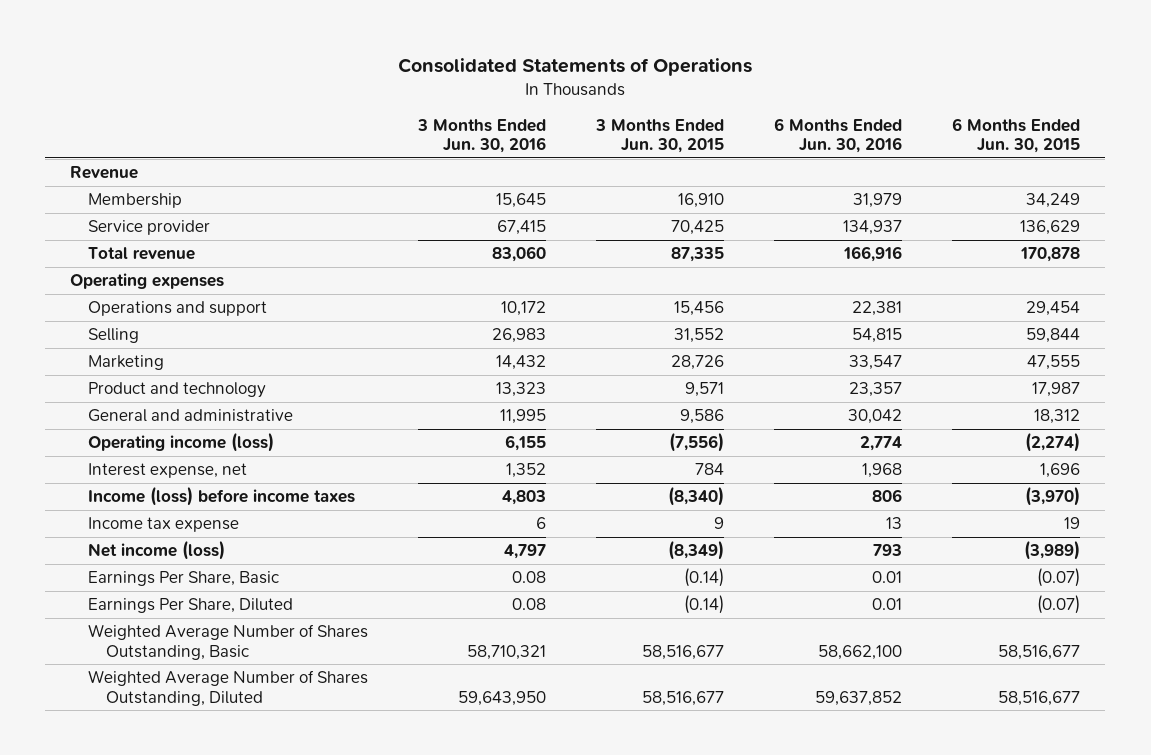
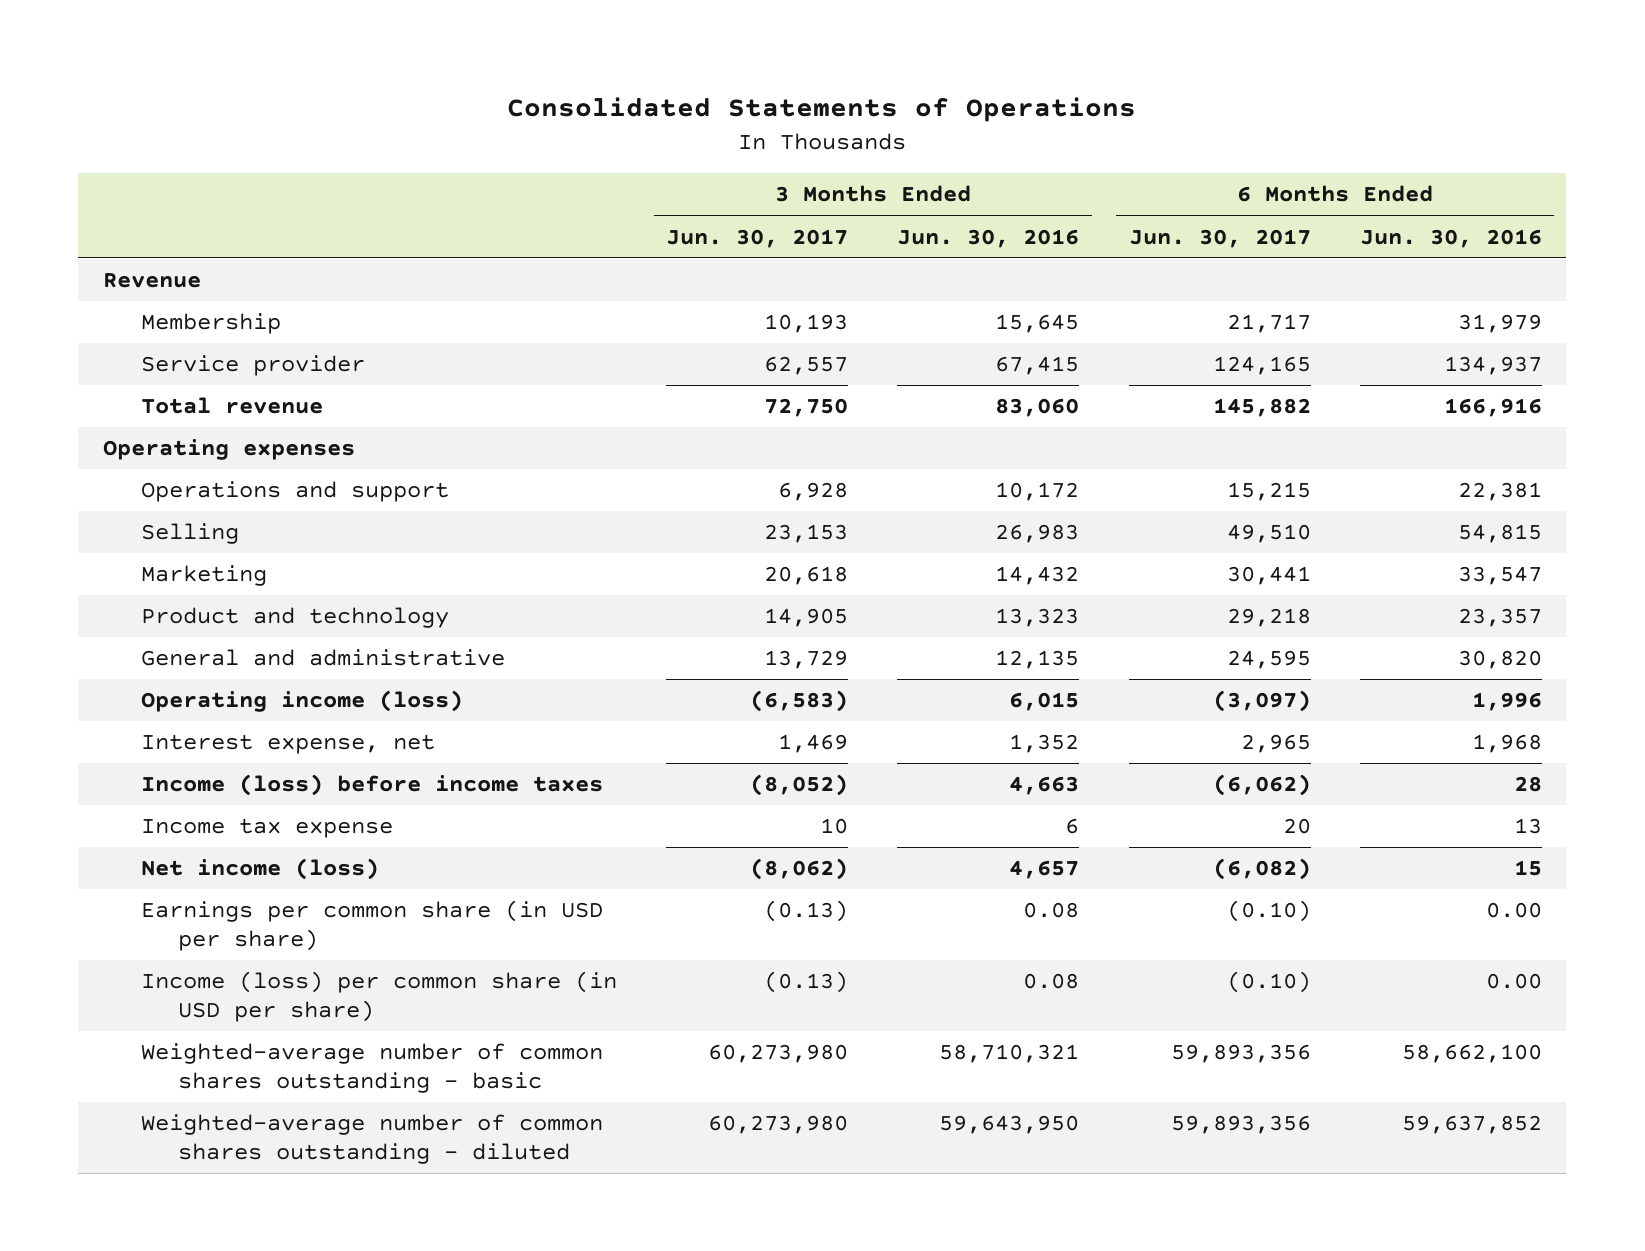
[595,118,725,154] 3 Months Ended Jun. 30, 2015 -> none
[952,117,1081,154] 6 Months Ended Jun. 30, 2015 -> none
none -> [666,228,849,248] Jun. 30, 2017
none -> [1128,228,1311,248] Jun. 30, 2017
[500,409,547,425] 11,995 -> [995,650,1080,670] 12,135
[848,409,903,425] 30,042 -> [1457,650,1542,670] 30,820
[505,435,547,452] 6,155 -> [1009,692,1080,712] 6,015
[860,436,903,452] 2,774 -> [1471,692,1542,712] 1,996
[502,490,547,506] 4,803 -> [1009,776,1080,796] 4,663
[872,489,903,503] 806 -> [1513,776,1542,793] 28
[504,544,547,560] 4,797 -> [1009,860,1080,880] 4,657
[873,544,903,557] 793 -> [1513,860,1542,877] 15
[88,571,280,587] Earnings Per Share, Basic -> [140,900,603,952] Earnings per common share (in USD per share)
[872,571,903,584] 0.01 -> [1485,902,1542,919] 0.00
[88,598,294,614] Earnings Per Share, Diluted -> [140,971,617,1023] Income (loss) per common share (in USD per share)
[872,598,903,611] 0.01 -> [1485,973,1542,990] 0.00
[88,624,369,660] Weighted Average Number of Shares Outstanding, Basic -> [140,1043,603,1094] Weighted-average number of common shares outstanding - basic
[88,670,369,706] Weighted Average Number of Shares Outstanding, Diluted -> [140,1114,603,1165] Weighted-average number of common shares outstanding - diluted

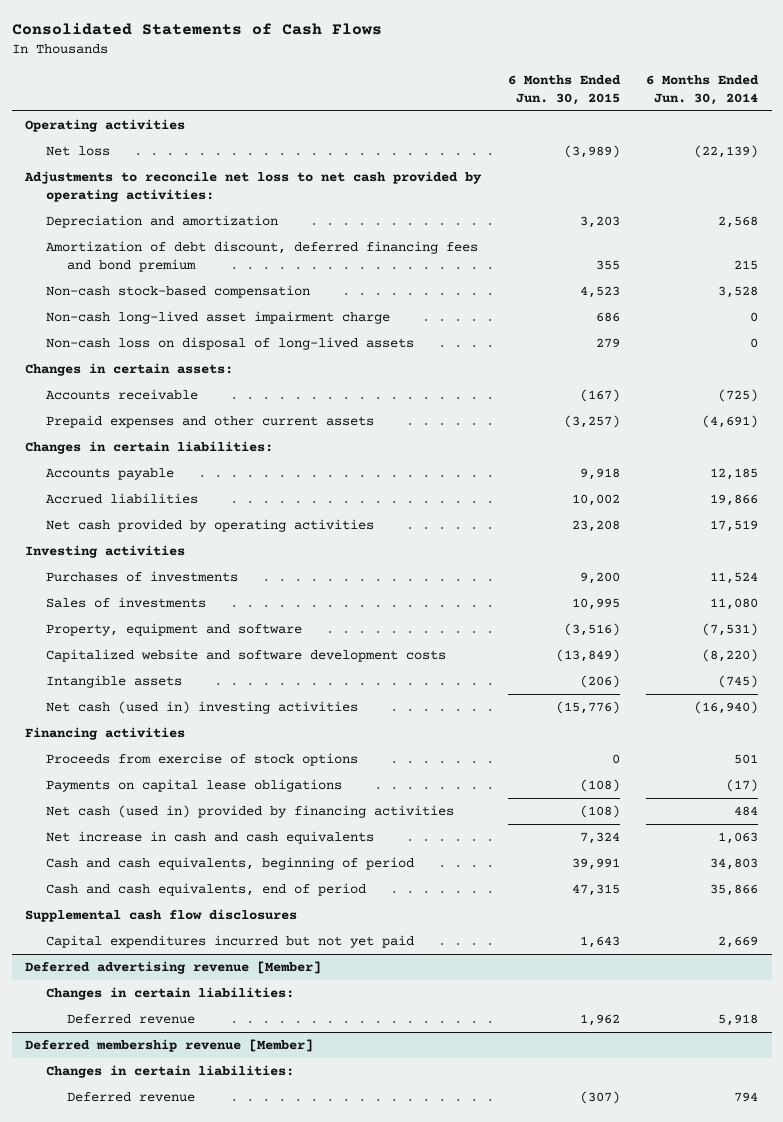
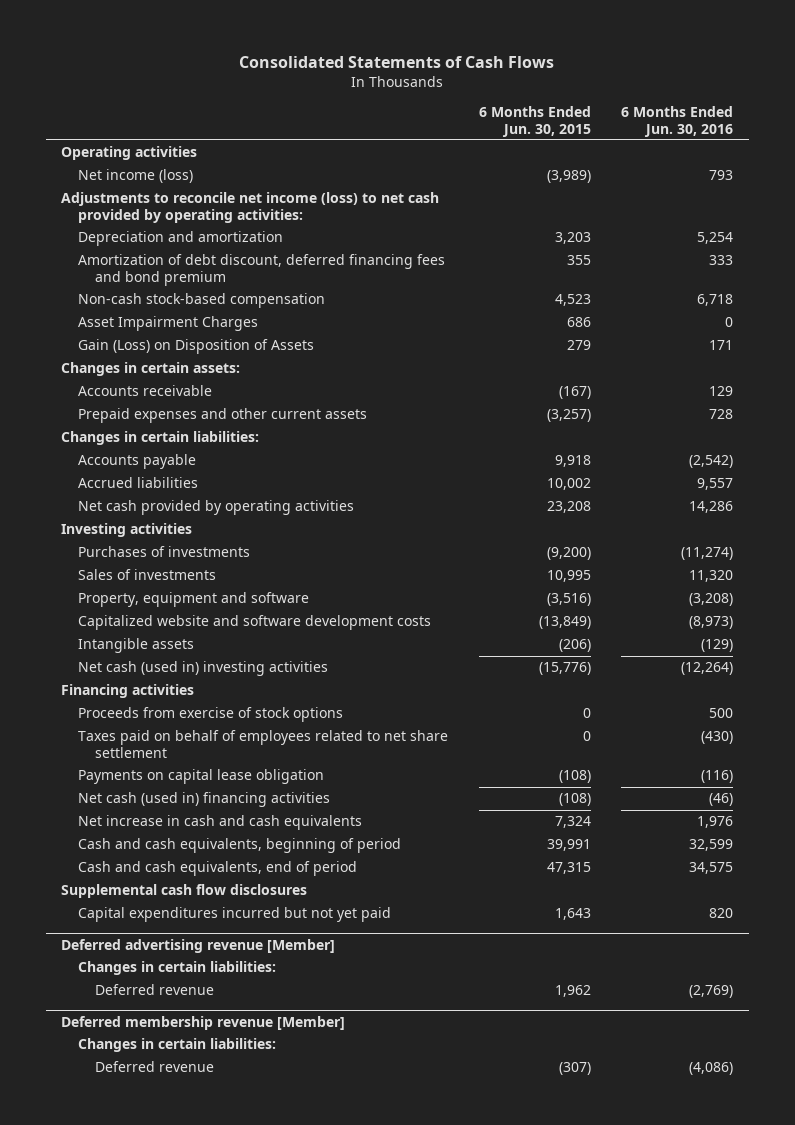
[646,75,760,105] 6 Months Ended Jun. 30, 2014 -> none
none -> [621,106,734,137] 6 Months Ended Jun. 30, 2016
[45,146,110,157] Net loss -> [78,169,194,184] Net income (loss)
[23,171,482,202] Adjustments to reconcile net loss to net cash provided by operating activities: -> [61,192,440,223] Adjustments to reconcile net income (loss) to net cash provided by operating activities:
[45,311,390,325] Non-cash long-lived asset impairment charge -> [78,316,259,332] Asset Impairment Charges
[45,337,414,351] Non-cash loss on disposal of long-lived assets -> [78,339,315,355] Gain (Loss) on Disposition of Assets
[579,572,620,585] 9,200 -> [546,547,591,561] (9,200)
none -> [78,730,449,758] Taxes paid on behalf of employees related to net share settlement
[45,779,342,793] Payments on capital lease obligations -> [78,769,325,785] Payments on capital lease obligation
[45,805,454,819] Net cash (used in) provided by financing activities -> [78,792,331,808] Net cash (used in) financing activities

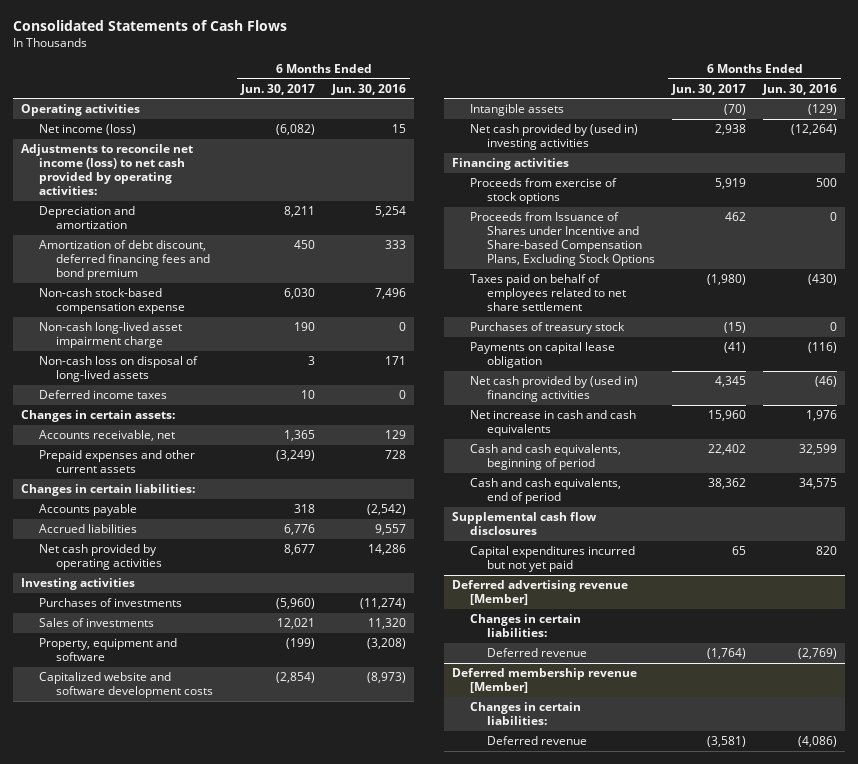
[478,106,591,137] 6 Months Ended Jun. 30, 2015 -> none
none -> [240,83,316,95] Jun. 30, 2017
[709,170,734,181] 793 -> [392,124,407,134] 15
[78,293,326,309] Non-cash stock-based compensation -> [38,288,186,315] Non-cash stock-based compensation expense
[697,294,734,307] 6,718 -> [375,288,407,300] 7,496
[78,316,259,332] Asset Impairment Charges -> [38,322,182,349] Non-cash long-lived asset impairment charge
[78,339,315,355] Gain (Loss) on Disposition of Assets -> [38,356,198,383] Non-cash loss on disposal of long-lived assets
none -> [38,390,167,400] Deferred income taxes
[78,385,213,397] Accounts receivable -> [38,430,175,442] Accounts receivable, net
[78,661,329,677] Net cash (used in) investing activities -> [469,124,638,151] Net cash provided by (used in) investing activities
none -> [469,212,656,267] Proceeds from Issuance of Shares under Incentive and Share-based Compensation Plans, Excluding Stock Options
none -> [469,322,625,335] Purchases of treasury stock
[78,792,331,808] Net cash (used in) financing activities -> [469,376,638,403] Net cash provided by (used in) financing activities

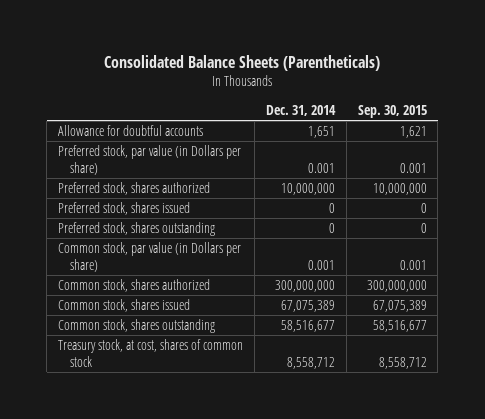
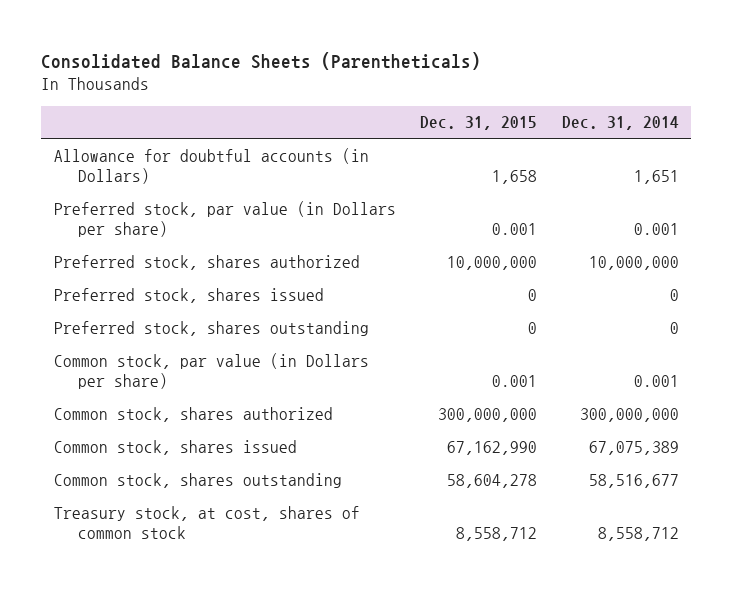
[357,104,427,118] Sep. 30, 2015 -> none
none -> [420,116,538,131] Dec. 31, 2015
[58,125,204,137] Allowance for doubtful accounts -> [53,147,369,184] Allowance for doubtful accounts (in Dollars)

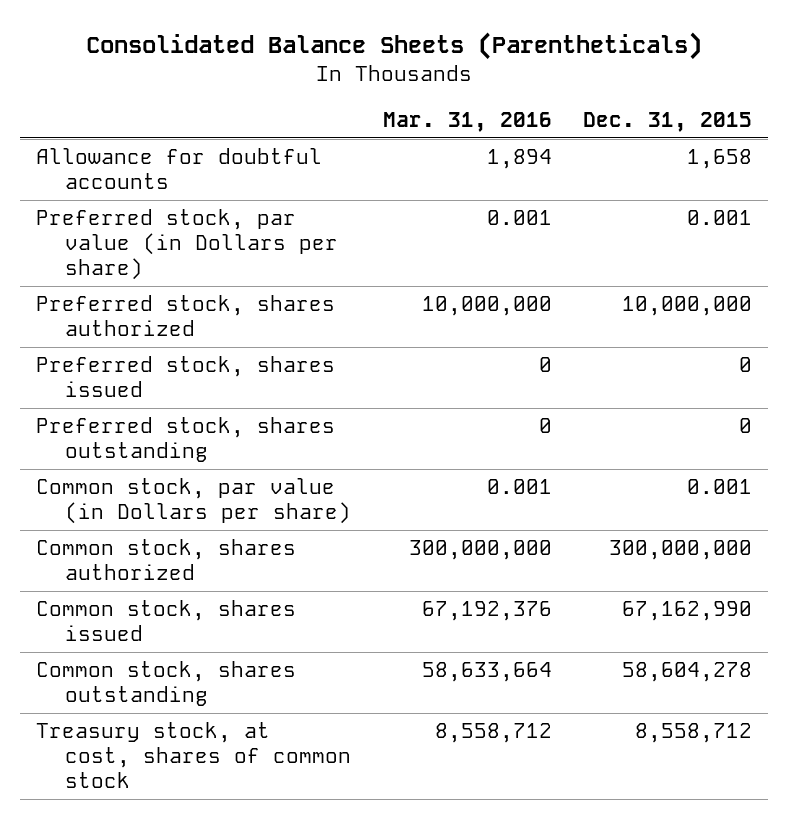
[561,116,679,131] Dec. 31, 2014 -> none
none -> [382,111,552,132] Mar. 31, 2016
[53,147,369,184] Allowance for doubtful accounts (in Dollars) -> [36,148,323,190] Allowance for doubtful accounts

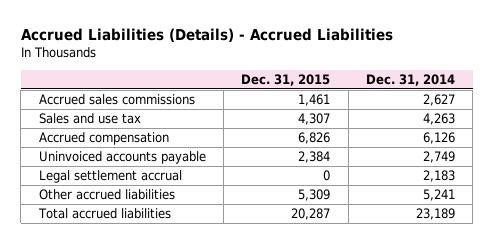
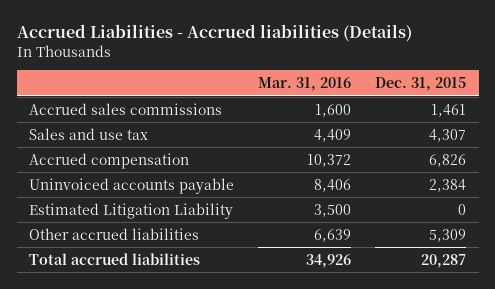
[20,28,393,43] Accrued Liabilities (Details) - Accrued Liabilities -> [16,24,412,43] Accrued Liabilities - Accrued liabilities (Details)
[365,73,455,86] Dec. 31, 2014 -> none
none -> [258,77,352,92] Mar. 31, 2016
[38,170,182,184] Legal settlement accrual -> [28,202,233,219] Estimated Litigation Liability

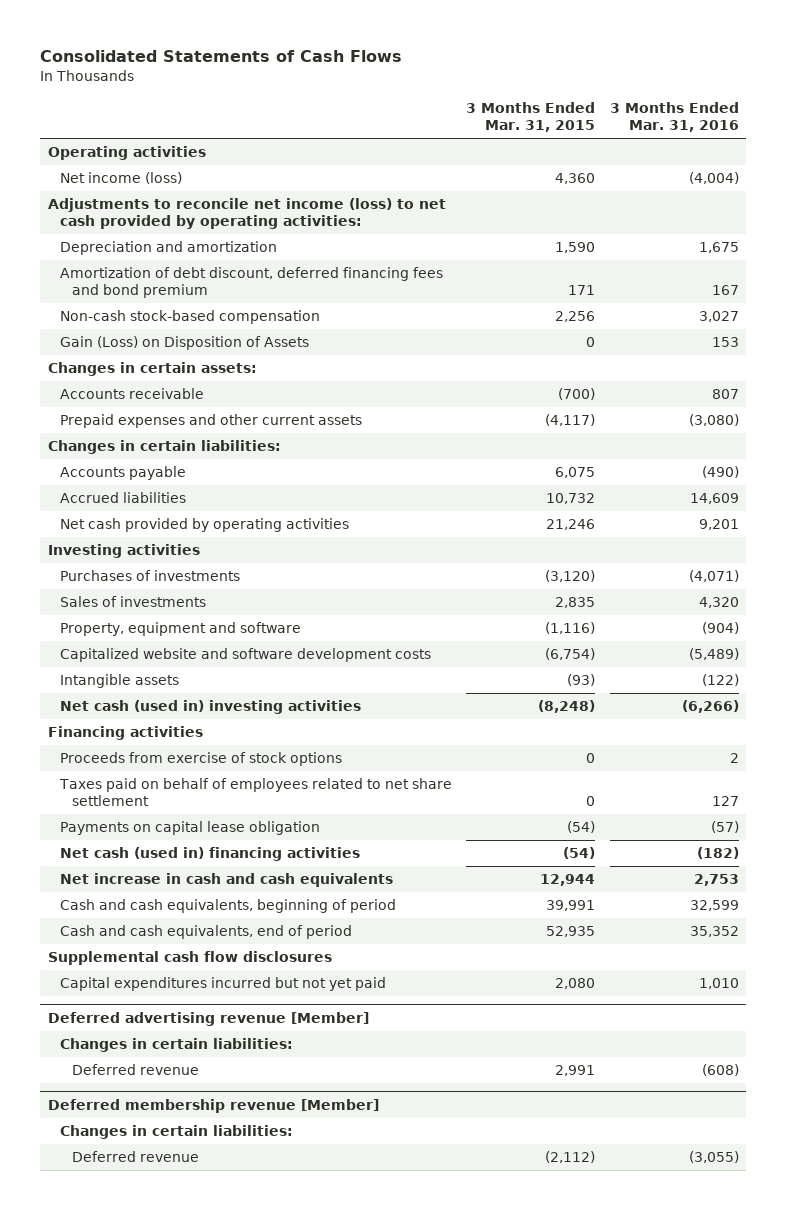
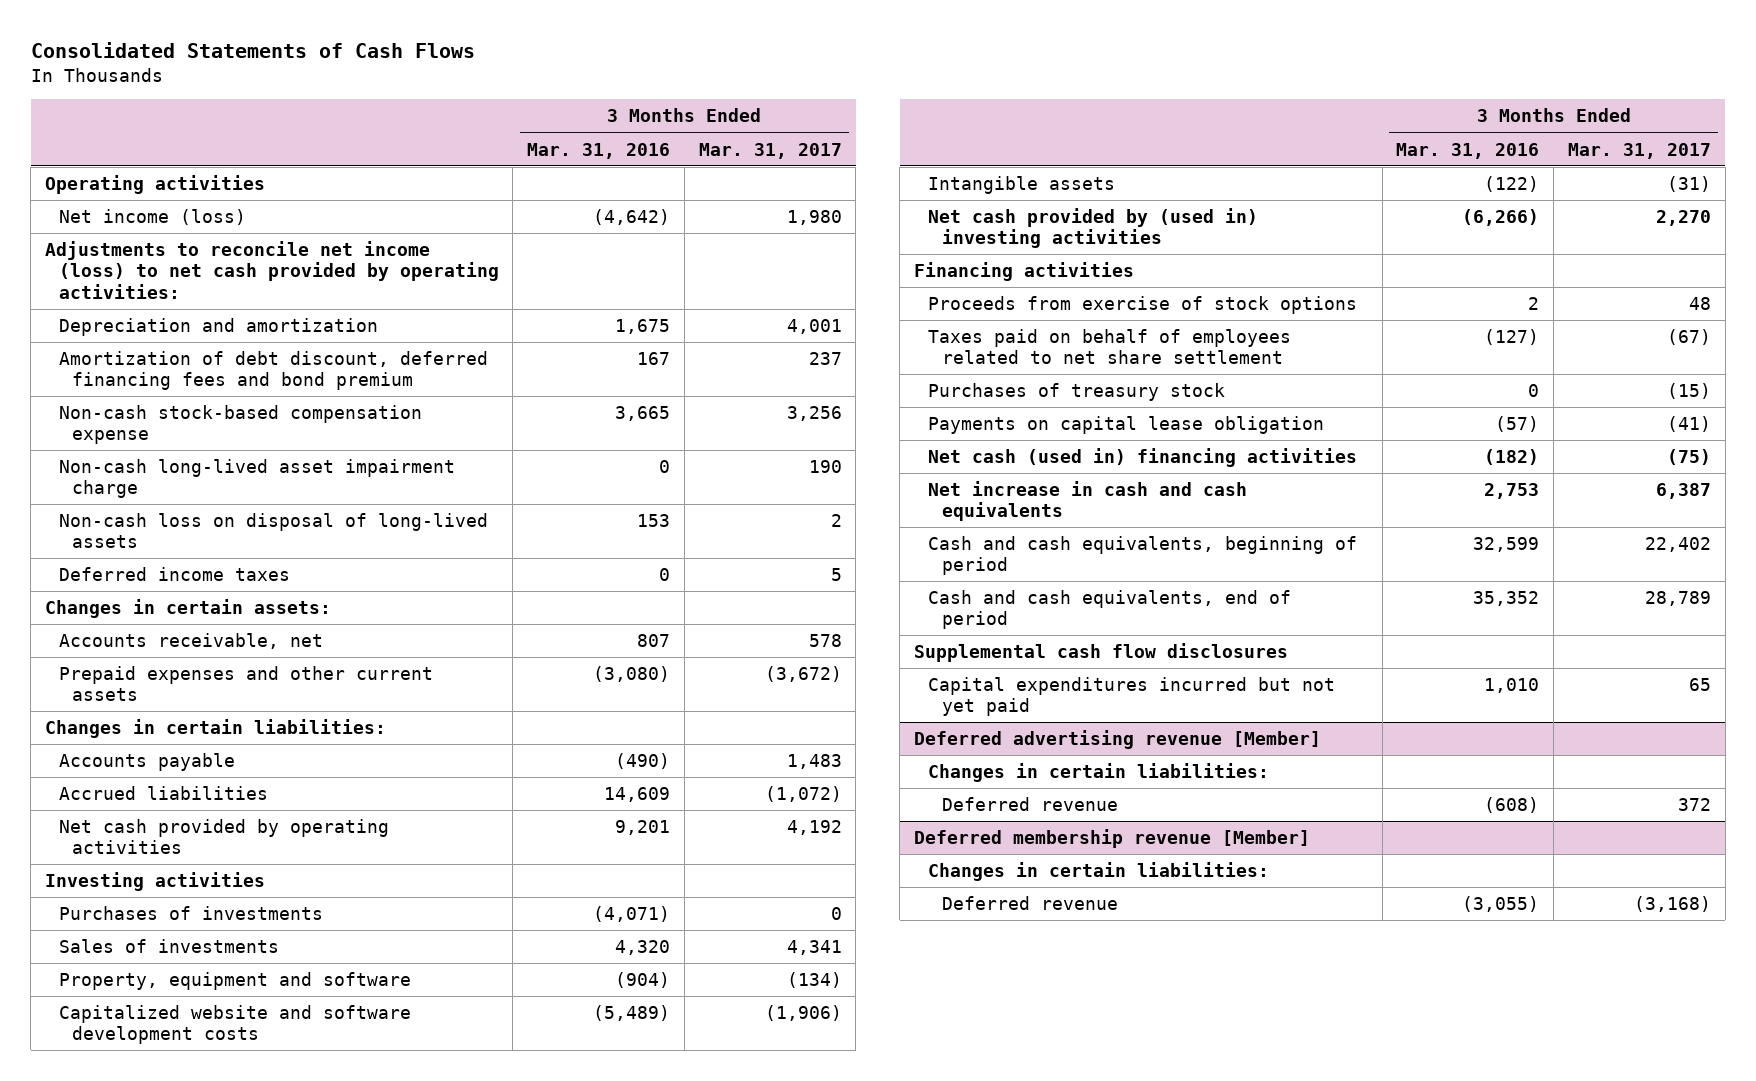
[466,102,596,133] 3 Months Ended Mar. 31, 2015 -> none
none -> [698,142,842,159] Mar. 31, 2017
[688,172,739,185] (4,004) -> [593,209,671,226] (4,642)
[59,310,320,325] Non-cash stock-based compensation -> [58,405,422,445] Non-cash stock-based compensation expense
[698,311,739,323] 3,027 -> [615,406,671,422] 3,665
none -> [58,459,455,499] Non-cash long-lived asset impairment charge
[59,336,309,351] Gain (Loss) on Disposition of Assets -> [58,513,488,549] Non-cash loss on disposal of long-lived assets
none -> [58,567,290,582] Deferred income taxes
[59,388,204,400] Accounts receivable -> [58,633,323,650] Accounts receivable, net
[59,700,361,715] Net cash (used in) investing activities -> [927,208,1258,249] Net cash provided by (used in) investing activities
[711,796,739,807] 127 -> [1484,329,1540,346] (127)
none -> [927,383,1225,402] Purchases of treasury stock

